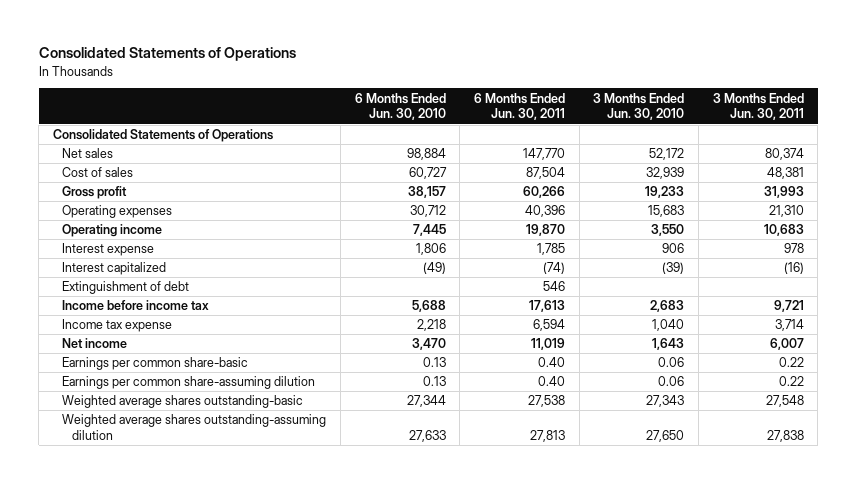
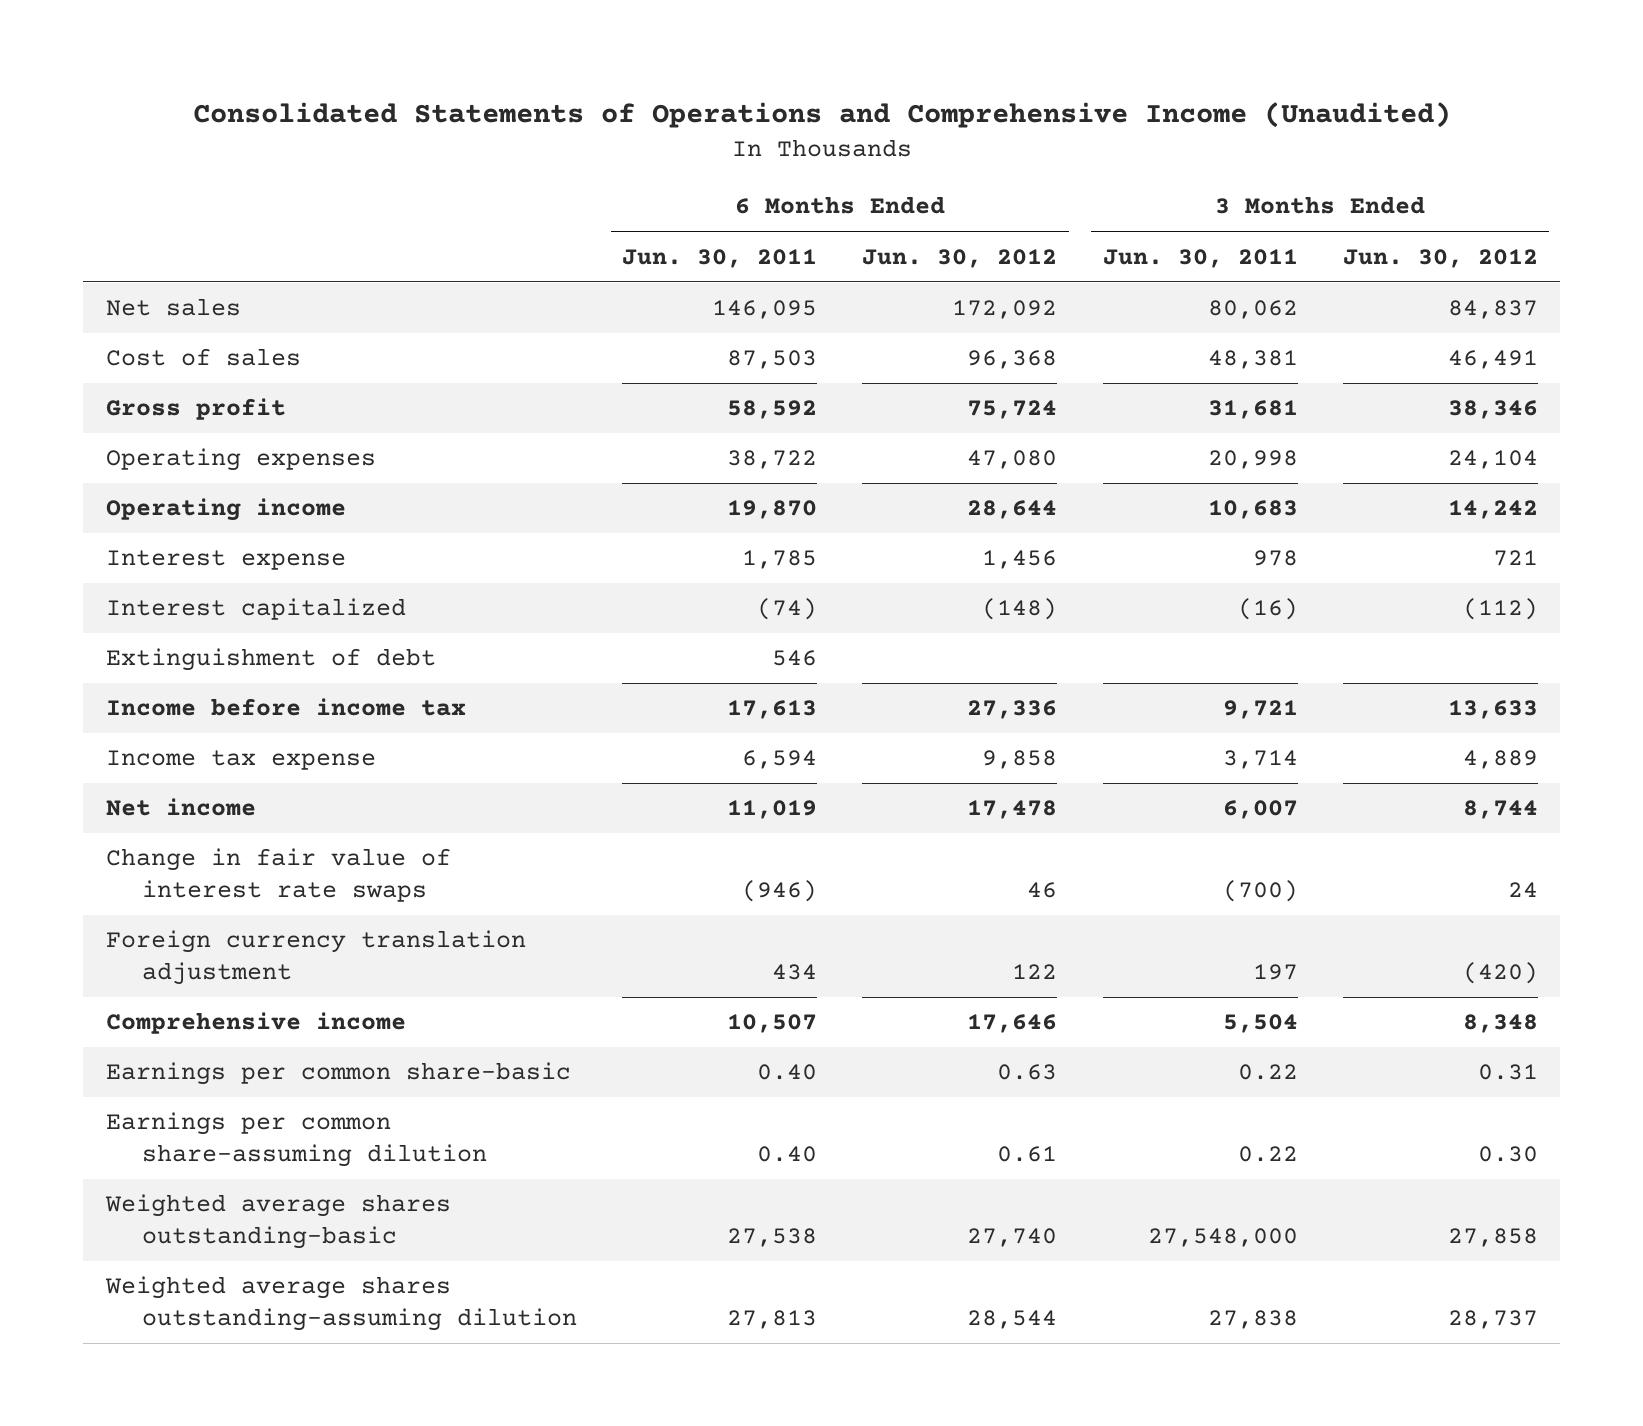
[38,47,296,62] Consolidated Statements of Operations -> [192,102,1451,129] Consolidated Statements of Operations and Comprehensive Income (Unaudited)
[354,92,446,121] 6 Months Ended Jun. 30, 2010 -> none
[593,92,685,121] 3 Months Ended Jun. 30, 2010 -> none
none -> [862,248,1058,268] Jun. 30, 2012
none -> [1342,248,1538,268] Jun. 30, 2012
[52,129,273,143] Consolidated Statements of Operations -> none
[523,148,566,161] 147,770 -> [712,300,818,320] 146,095
[764,148,804,161] 80,374 -> [1207,300,1298,320] 80,062
[526,167,566,180] 87,504 -> [727,350,818,370] 87,503
[523,186,566,199] 60,266 -> [727,400,818,420] 58,592
[763,186,804,199] 31,993 -> [1207,400,1298,420] 31,681
[525,205,566,218] 40,396 -> [727,450,818,470] 38,722
[768,205,804,218] 21,310 -> [1207,450,1298,470] 20,998
none -> [105,848,451,902] Change in fair value of interest rate swaps
none -> [105,930,526,985] Foreign currency translation adjustment
none -> [105,1012,406,1035] Comprehensive income
[765,395,804,408] 27,548 -> [1147,1227,1298,1247] 27,548,000

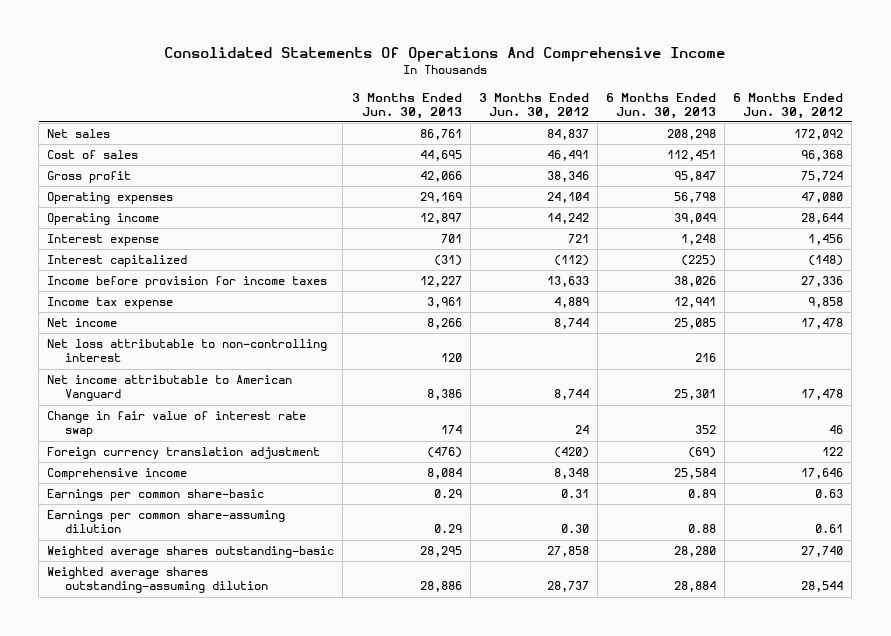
[192,102,1451,129] Consolidated Statements of Operations and Comprehensive Income (Unaudited) -> [164,46,726,62] Consolidated Statements Of Operations And Comprehensive Income
[622,248,818,268] Jun. 30, 2011 -> none
[1102,248,1298,268] Jun. 30, 2011 -> none
none -> [351,92,462,119] 3 Months Ended Jun. 30, 2013
none -> [605,92,716,119] 6 Months Ended Jun. 30, 2013
[105,648,436,672] Extinguishment of debt -> none
[105,698,466,717] Income before income tax -> [47,276,328,289] Income before provision for income taxes
none -> [47,339,328,363] Net loss attributable to non-controlling interest
none -> [47,375,293,402] Net income attributable to American Vanguard
[105,848,451,902] Change in fair value of interest rate swaps -> [47,411,307,438] Change in fair value of interest rate swap

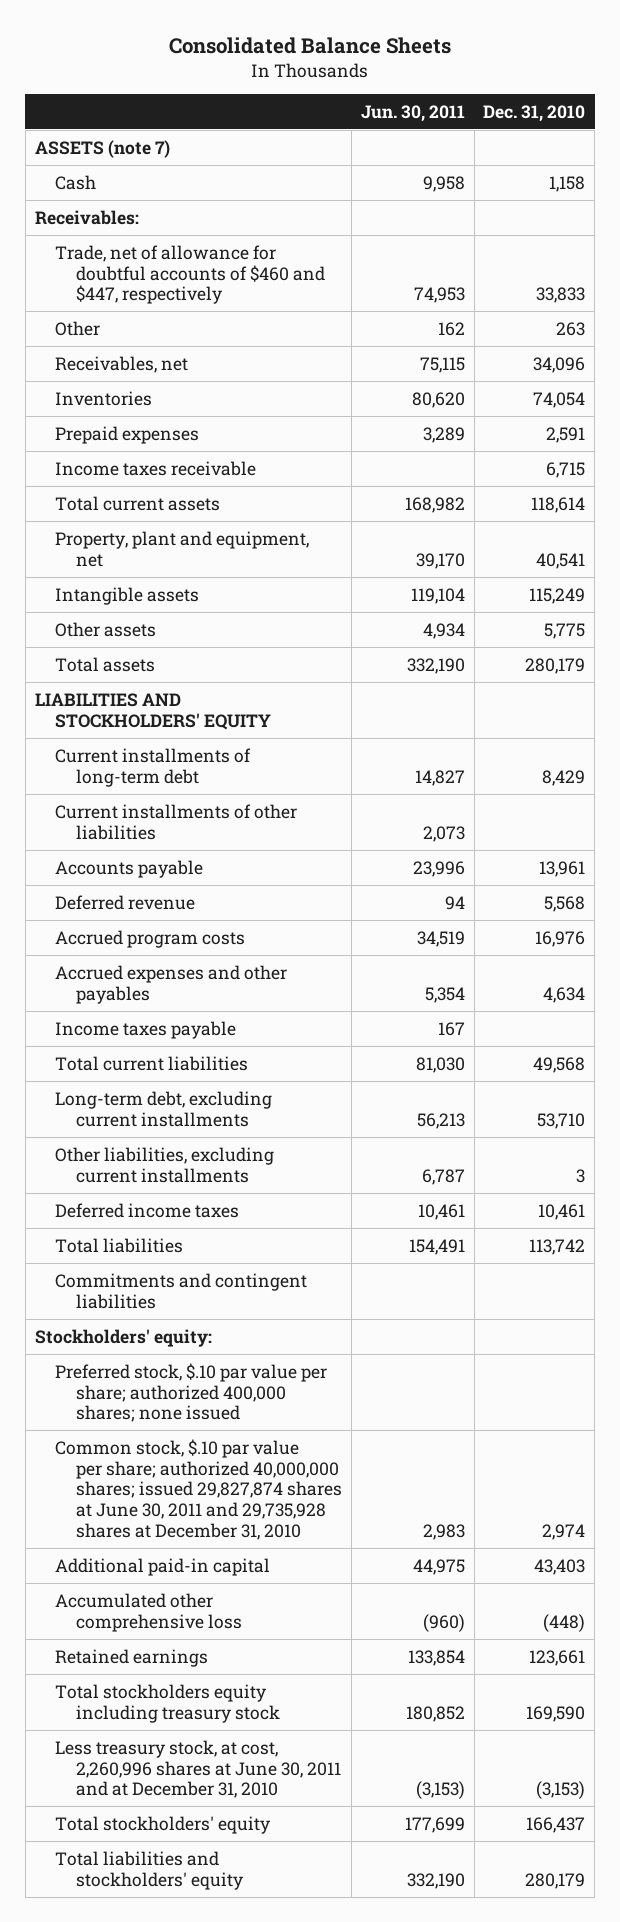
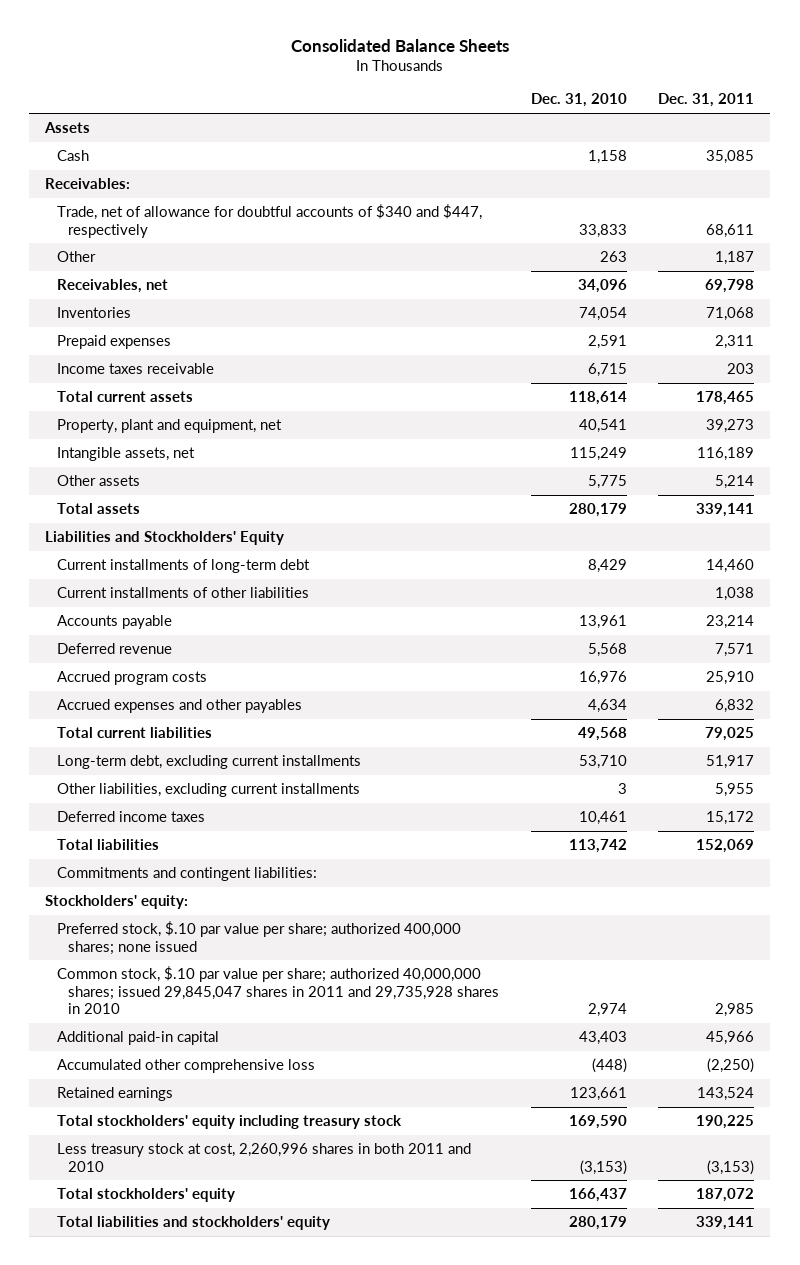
[360,104,465,122] Jun. 30, 2011 -> none
none -> [658,93,755,108] Dec. 31, 2011
[34,139,170,158] ASSETS (note 7) -> [44,122,91,134] Assets
[55,244,326,305] Trade, net of allowance for doubtful accounts of $460 and $447, respectively -> [56,204,482,238] Trade, net of allowance for doubtful accounts of $340 and $447, respectively
[55,586,200,605] Intangible assets -> [56,447,195,462] Intangible assets, net
[34,692,272,730] LIABILITIES AND STOCKHOLDERS' EQUITY -> [45,531,285,546] Liabilities and Stockholders' Equity
[55,1020,237,1039] Income taxes payable -> none
[55,1272,308,1309] Commitments and contingent liabilities -> [56,867,317,882] Commitments and contingent liabilities:
[55,1438,343,1541] Common stock, $.10 par value per share; authorized 40,000,000 shares; issued 29,827,874 shares at June 30, 2011 and 29,735,928 shares at December 31, 2010 -> [56,966,500,1015] Common stock, $.10 par value per share; authorized 40,000,000 shares; issued 29,845,047 shares in 2011 and 29,735,928 shares in 2010
[55,1683,281,1723] Total stockholders equity including treasury stock -> [56,1115,402,1130] Total stockholders' equity including treasury stock
[55,1739,342,1799] Less treasury stock, at cost, 2,260,996 shares at June 30, 2011 and at December 31, 2010 -> [56,1143,471,1172] Less treasury stock at cost, 2,260,996 shares in both 2011 and 2010

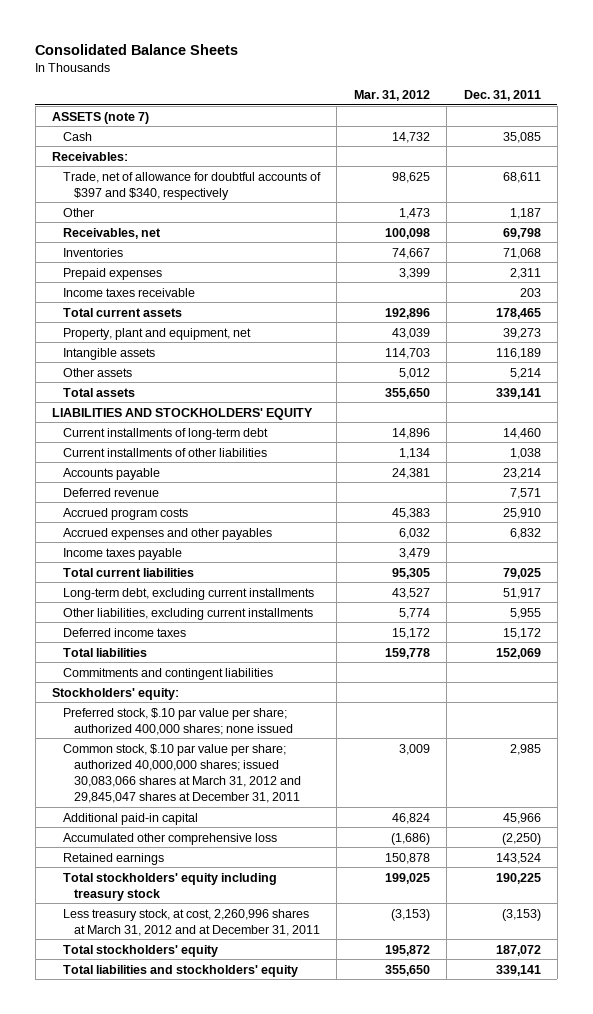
[530,93,627,108] Dec. 31, 2010 -> none
none -> [353,89,430,101] Mar. 31, 2012
[44,122,91,134] Assets -> [52,111,150,124] ASSETS (note 7)
[56,204,482,238] Trade, net of allowance for doubtful accounts of $340 and $447, respectively -> [62,171,321,200] Trade, net of allowance for doubtful accounts of $397 and $340, respectively
[56,447,195,462] Intangible assets, net -> [62,347,155,360] Intangible assets
[45,531,285,546] Liabilities and Stockholders' Equity -> [52,407,314,420] LIABILITIES AND STOCKHOLDERS' EQUITY
none -> [62,547,182,560] Income taxes payable
[56,867,317,882] Commitments and contingent liabilities: -> [62,667,273,680] Commitments and contingent liabilities
[56,966,500,1015] Common stock, $.10 par value per share; authorized 40,000,000 shares; issued 29,845,047 shares in 2011 and 29,735,928 shares in 2010 -> [62,743,301,803] Common stock, $.10 par value per share; authorized 40,000,000 shares; issued 30,083,066 shares at March 31, 2012 and 29,845,047 shares at December 31, 2011
[56,1143,471,1172] Less treasury stock at cost, 2,260,996 shares in both 2011 and 2010 -> [62,908,320,936] Less treasury stock, at cost, 2,260,996 shares at March 31, 2012 and at December 31, 2011

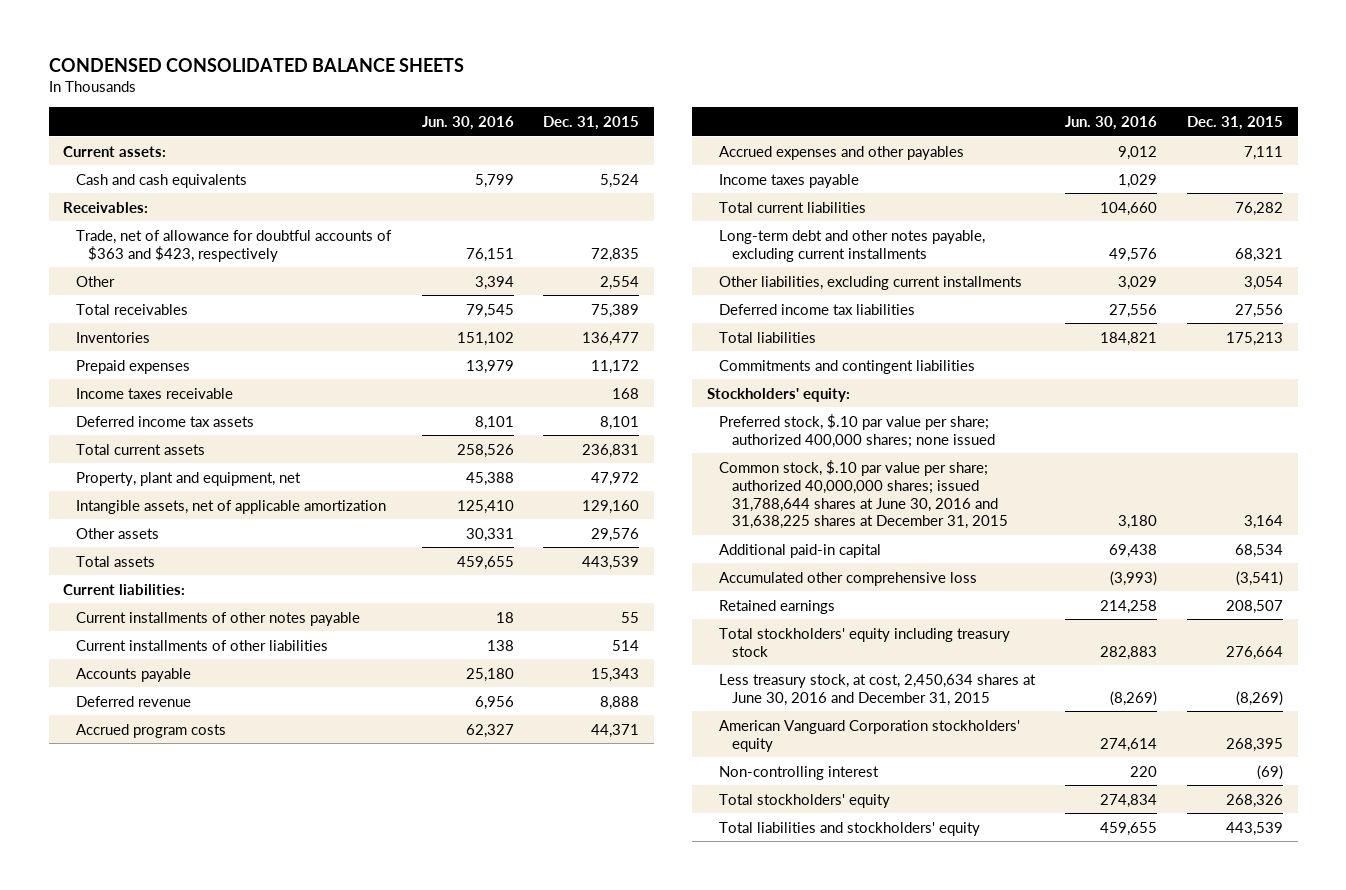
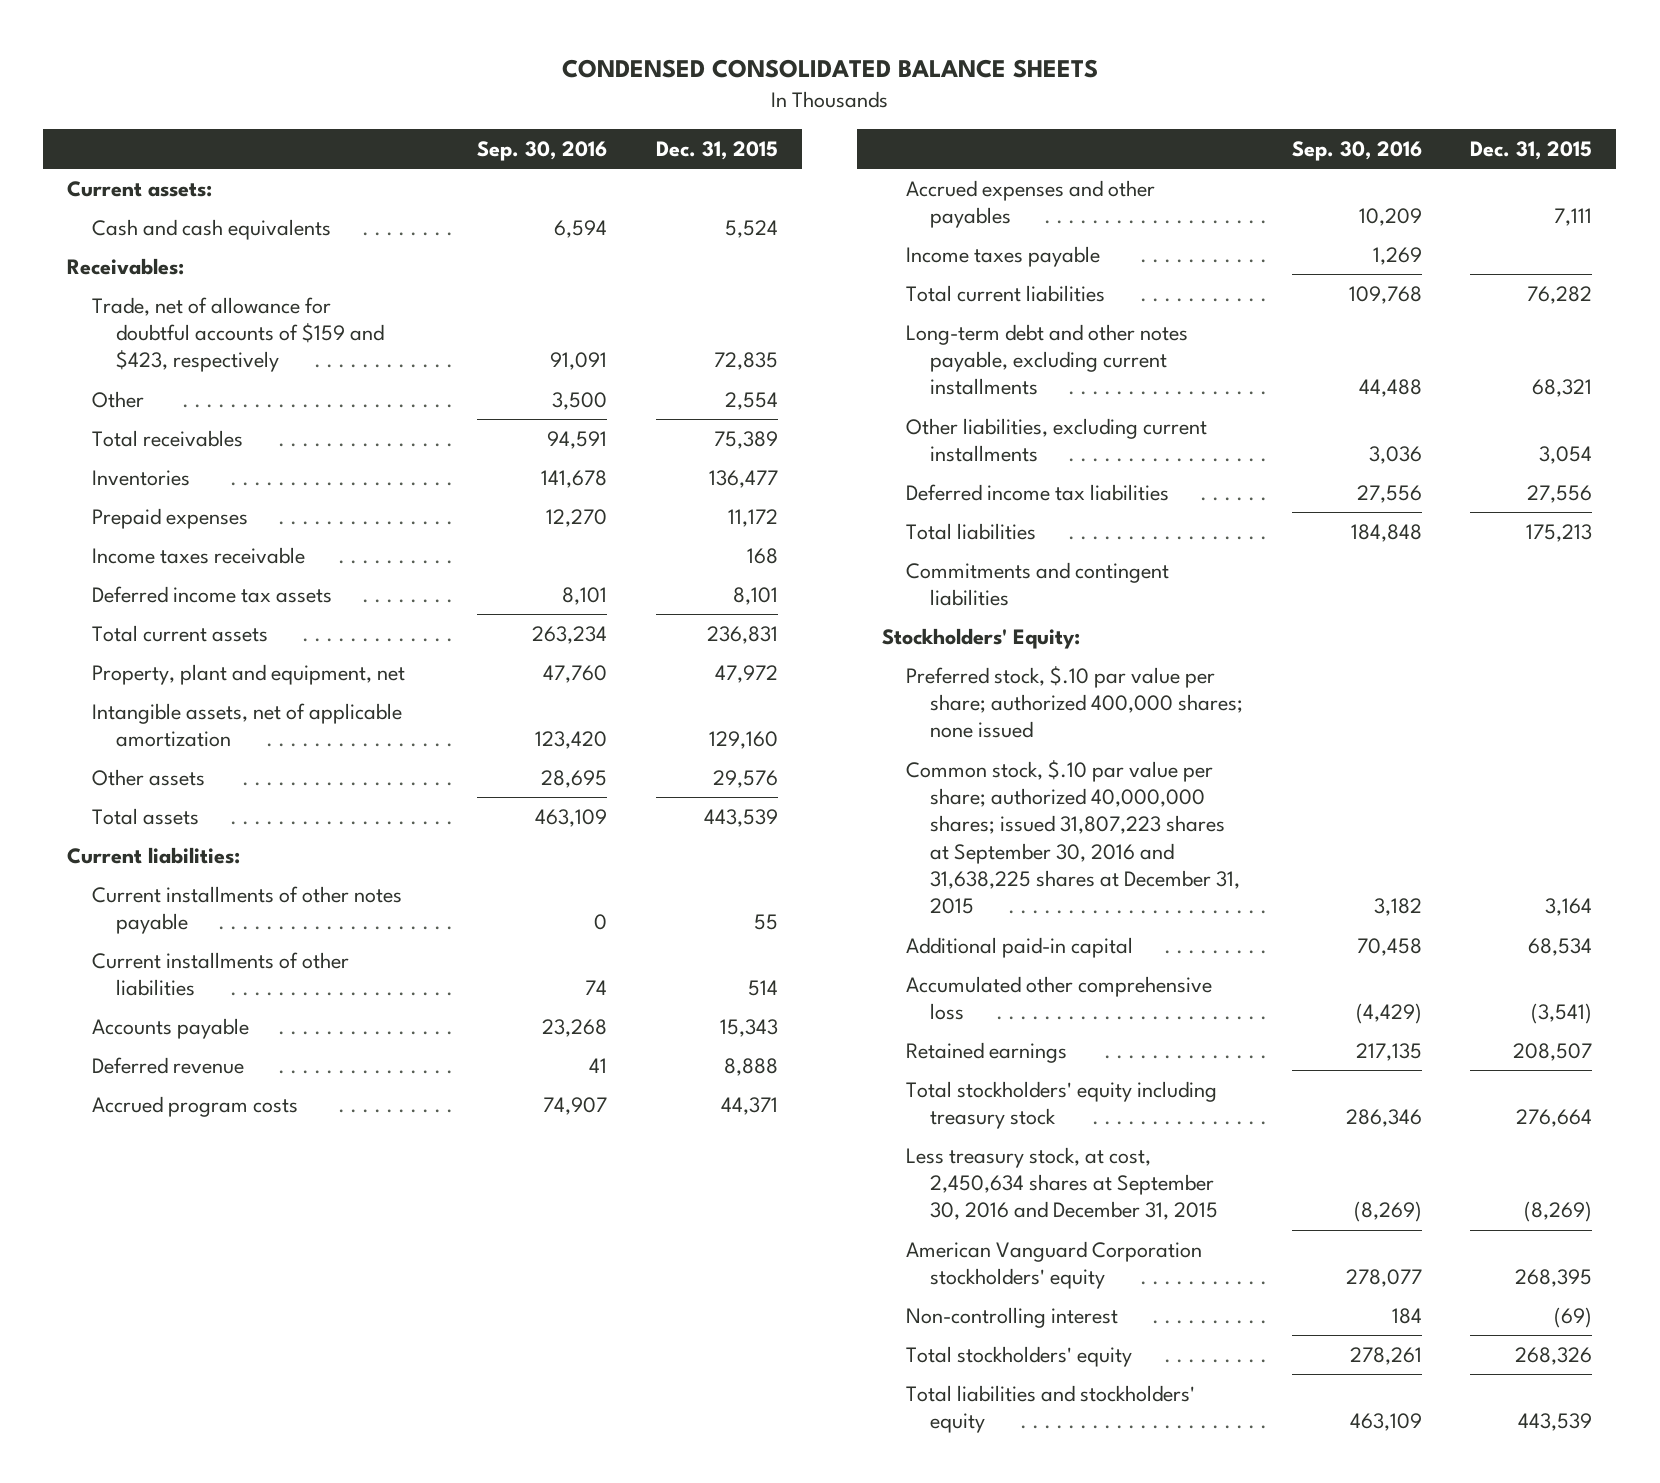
[421,116,514,131] Jun. 30, 2016 -> none
none -> [477,141,608,162] Sep. 30, 2016
[75,229,392,262] Trade, net of allowance for doubtful accounts of $363 and $423, respectively -> [91,296,384,373] Trade, net of allowance for doubtful accounts of $159 and $423, respectively
[706,387,850,402] Stockholders' equity: -> [881,627,1080,649] Stockholders' Equity:
[719,459,1008,530] Common stock, $.10 par value per share; authorized 40,000,000 shares; issued 31,788,644 shares at June 30, 2016 and 31,638,225 shares at December 31, 2015 -> [905,759,1241,915] Common stock, $.10 par value per share; authorized 40,000,000 shares; issued 31,807,223 shares at September 30, 2016 and 31,638,225 shares at December 31, 2015
[719,673,1037,706] Less treasury stock, at cost, 2,450,634 shares at June 30, 2016 and December 31, 2015 -> [905,1146,1219,1221] Less treasury stock, at cost, 2,450,634 shares at September 30, 2016 and December 31, 2015

